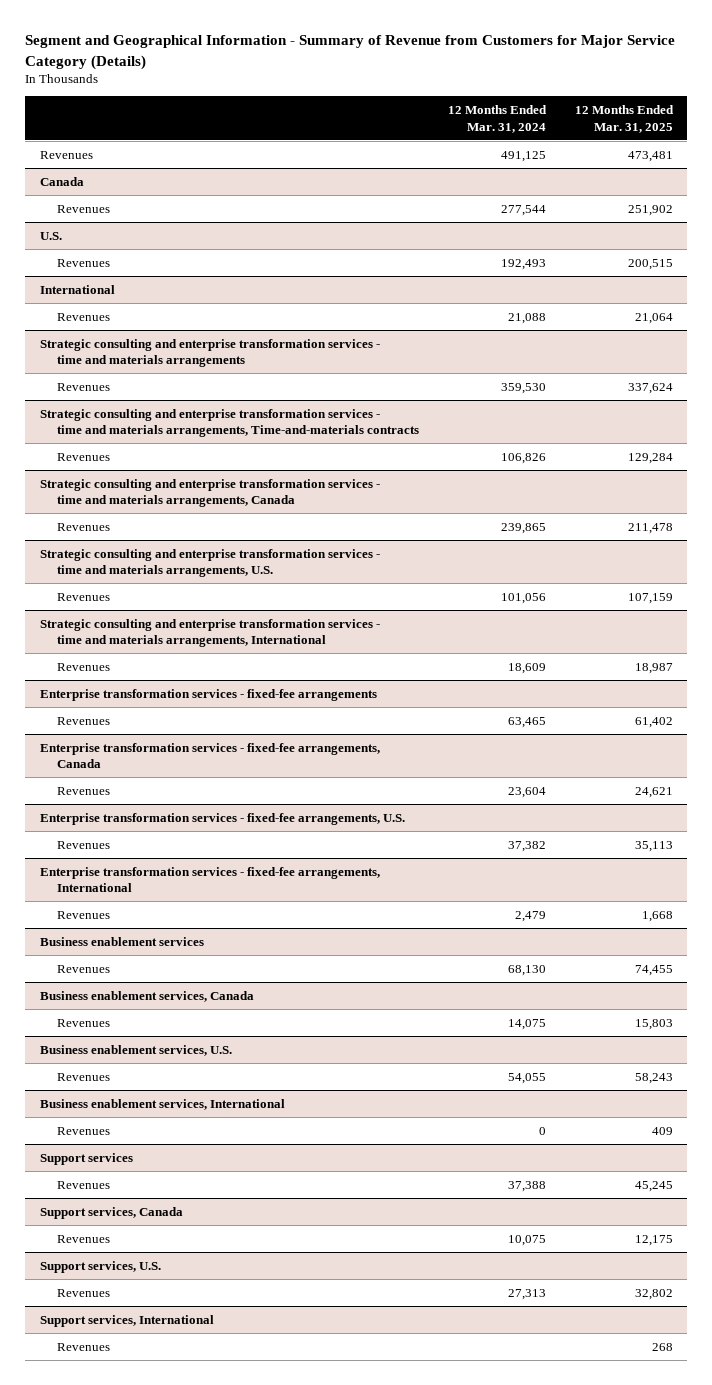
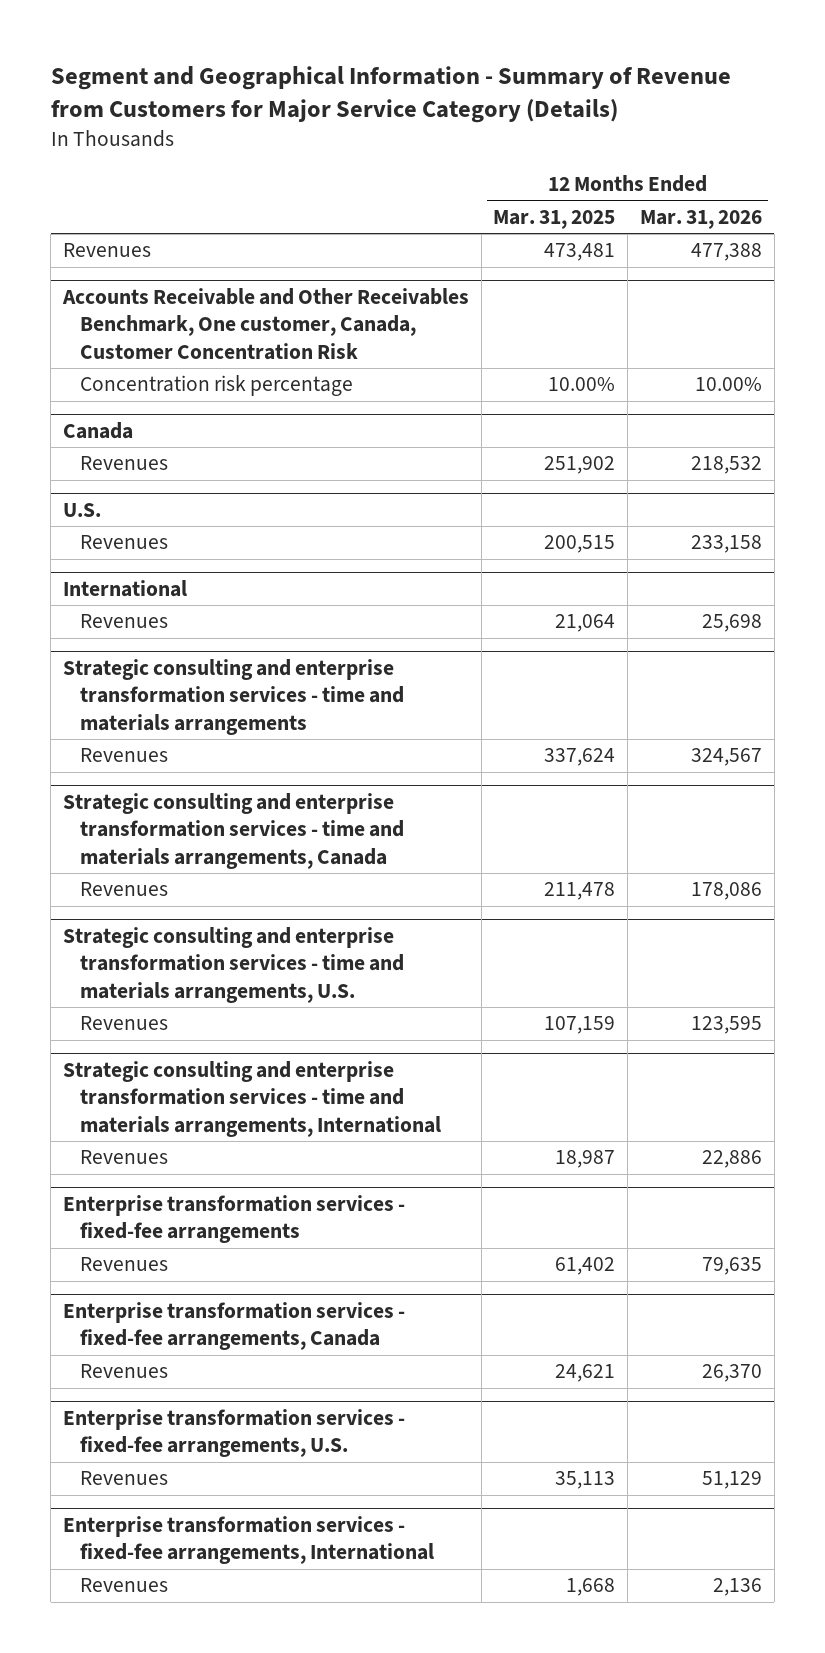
[447,104,547,133] 12 Months Ended Mar. 31, 2024 -> none
none -> [639,209,762,229] Mar. 31, 2026
none -> [61,288,469,360] Accounts Receivable and Other Receivables Benchmark, One customer, Canada, Customer Concentration Risk
none -> [80,375,354,397] Concentration risk percentage
[39,408,419,438] Strategic consulting and enterprise transformation services - time and materials arrangements, Time-and-materials contracts -> none
[56,452,110,461] Revenues -> none
[39,936,204,946] Business enablement services -> none
[56,964,110,973] Revenues -> none
[39,990,254,1002] Business enablement services, Canada -> none
[56,1018,110,1027] Revenues -> none
[39,1044,232,1056] Business enablement services, U.S. -> none
[56,1072,110,1081] Revenues -> none
[39,1098,285,1110] Business enablement services, International -> none
[56,1126,110,1135] Revenues -> none
[39,1152,133,1165] Support services -> none
[56,1180,110,1189] Revenues -> none
[39,1206,183,1219] Support services, Canada -> none
[56,1234,110,1243] Revenues -> none
[39,1260,161,1273] Support services, U.S. -> none
[56,1288,110,1297] Revenues -> none
[39,1314,214,1327] Support services, International -> none
[56,1342,110,1351] Revenues -> none

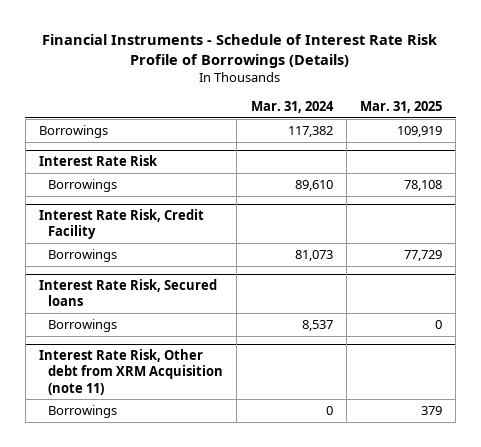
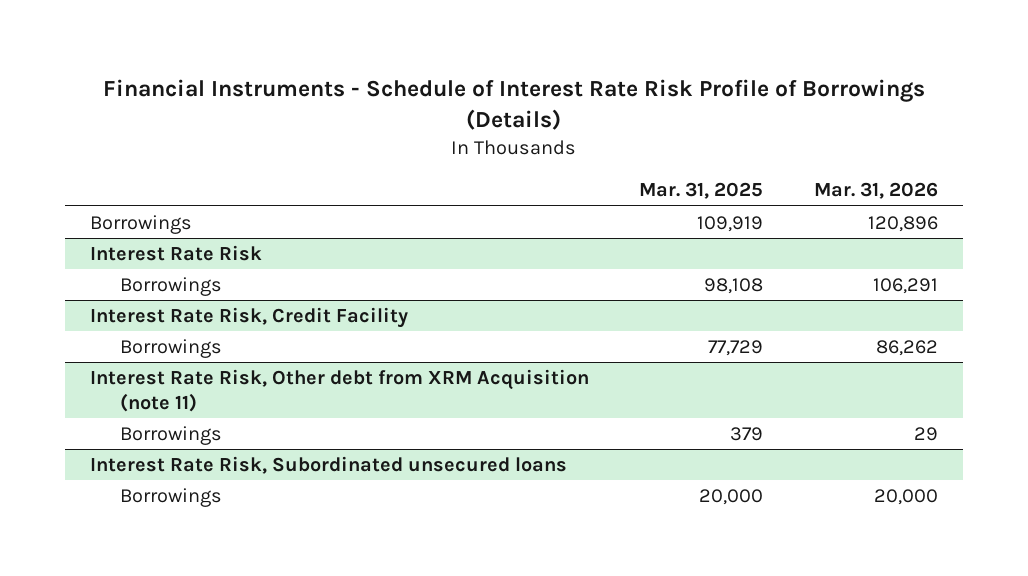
[250,100,334,113] Mar. 31, 2024 -> none
none -> [813,182,938,200] Mar. 31, 2026
[404,179,443,191] 78,108 -> [704,277,764,294] 98,108
[38,279,217,307] Interest Rate Risk, Secured loans -> none
[48,318,118,332] Borrowings -> none
none -> [90,455,568,474] Interest Rate Risk, Subordinated unsecured loans
none -> [120,487,223,507] Borrowings

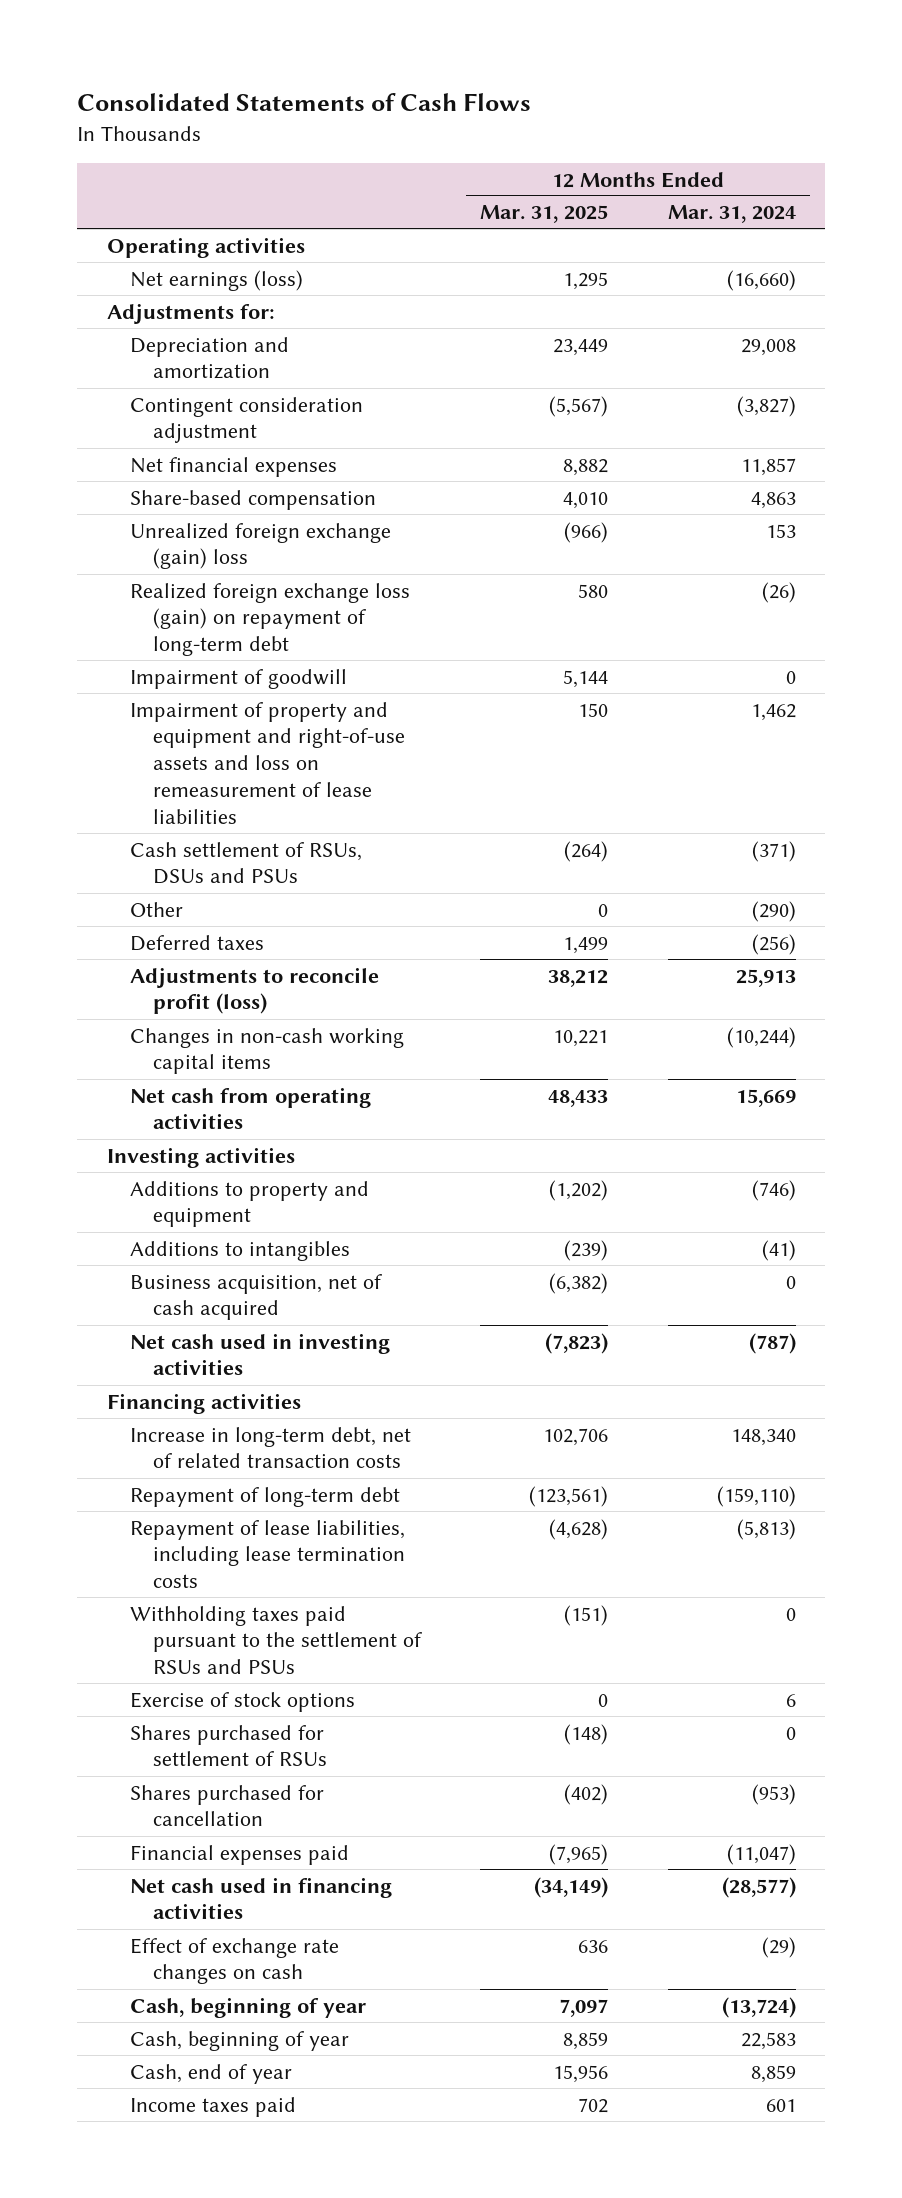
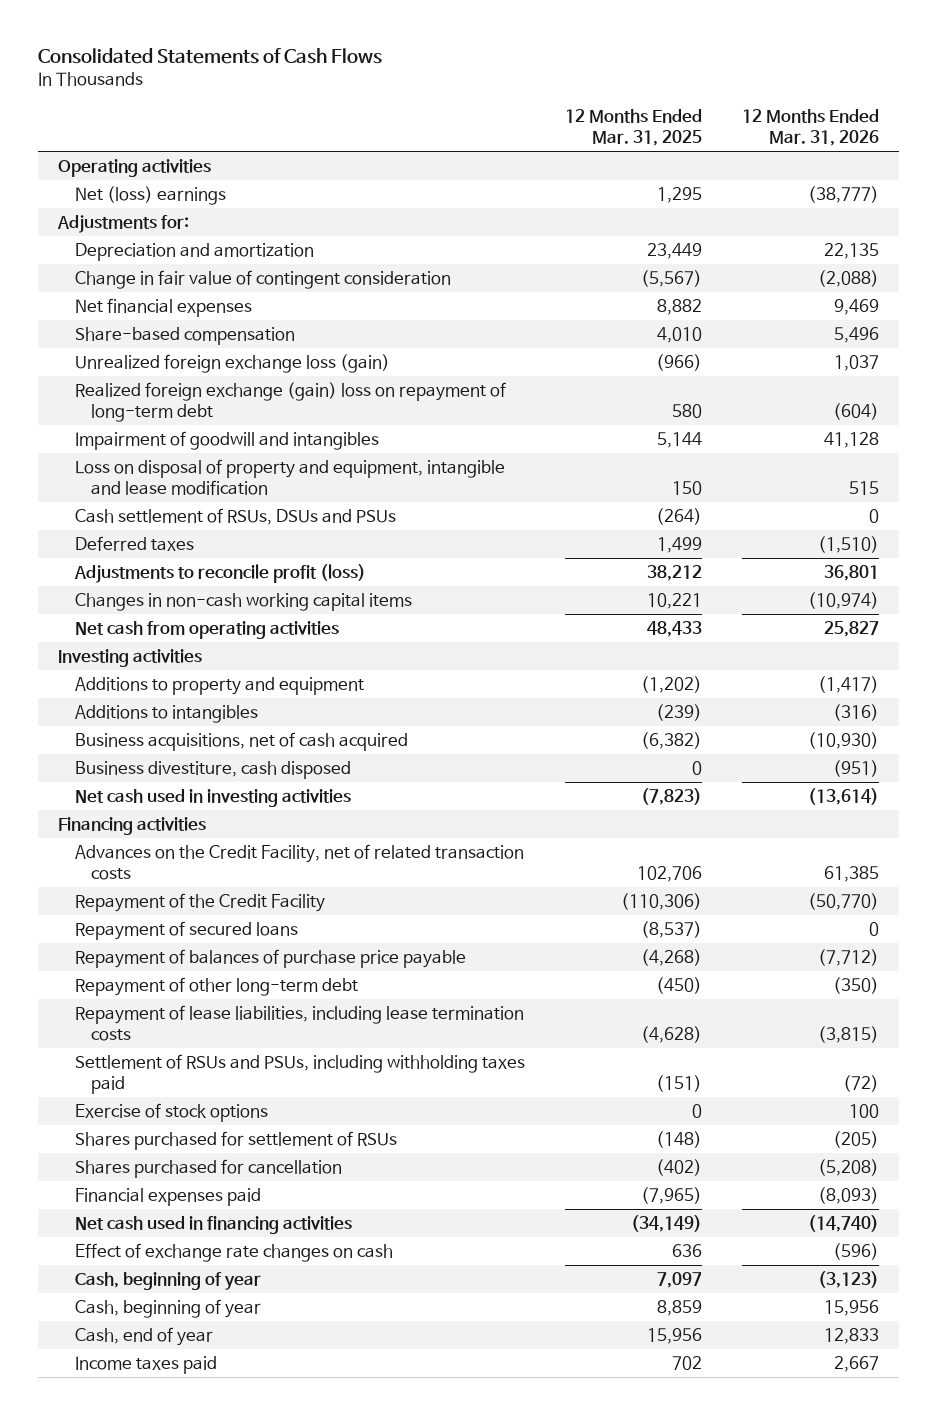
[667,205,796,224] Mar. 31, 2024 -> none
none -> [741,108,879,146] 12 Months Ended Mar. 31, 2026
[129,269,303,291] Net earnings (loss) -> [74,185,226,205] Net (loss) earnings
[129,396,363,444] Contingent consideration adjustment -> [74,269,451,289] Change in fair value of contingent consideration
[129,522,391,570] Unrealized foreign exchange (gain) loss -> [74,353,390,373] Unrealized foreign exchange loss (gain)
[129,582,410,657] Realized foreign exchange loss (gain) on repayment of long-term debt -> [74,381,506,422] Realized foreign exchange (gain) loss on repayment of long-term debt
[129,668,347,689] Impairment of goodwill -> [74,430,379,450] Impairment of goodwill and intangibles
[129,701,406,824] Impairment of property and equipment and right-of-use assets and loss on remeasurement of lease liabilities -> [74,458,505,495] Loss on disposal of property and equipment, intangible and lease modification
[129,901,183,917] Other -> none
[129,1273,382,1321] Business acquisition, net of cash acquired -> [74,731,408,751] Business acquisitions, net of cash acquired
none -> [74,760,351,779] Business divestiture, cash disposed
[129,1426,411,1469] Increase in long-term debt, net of related transaction costs -> [74,843,524,880] Advances on the Credit Facility, net of related transaction costs
[129,1486,400,1507] Repayment of long-term debt -> [74,892,325,912] Repayment of the Credit Facility
[529,1485,609,1507] (123,561) -> [620,892,702,910] (110,306)
none -> [74,920,298,940] Repayment of secured loans
none -> [74,948,466,968] Repayment of balances of purchase price payable
none -> [74,976,358,996] Repayment of other long-term debt
[129,1605,423,1675] Withholding taxes paid pursuant to the settlement of RSUs and PSUs -> [74,1053,525,1094] Settlement of RSUs and PSUs, including withholding taxes paid

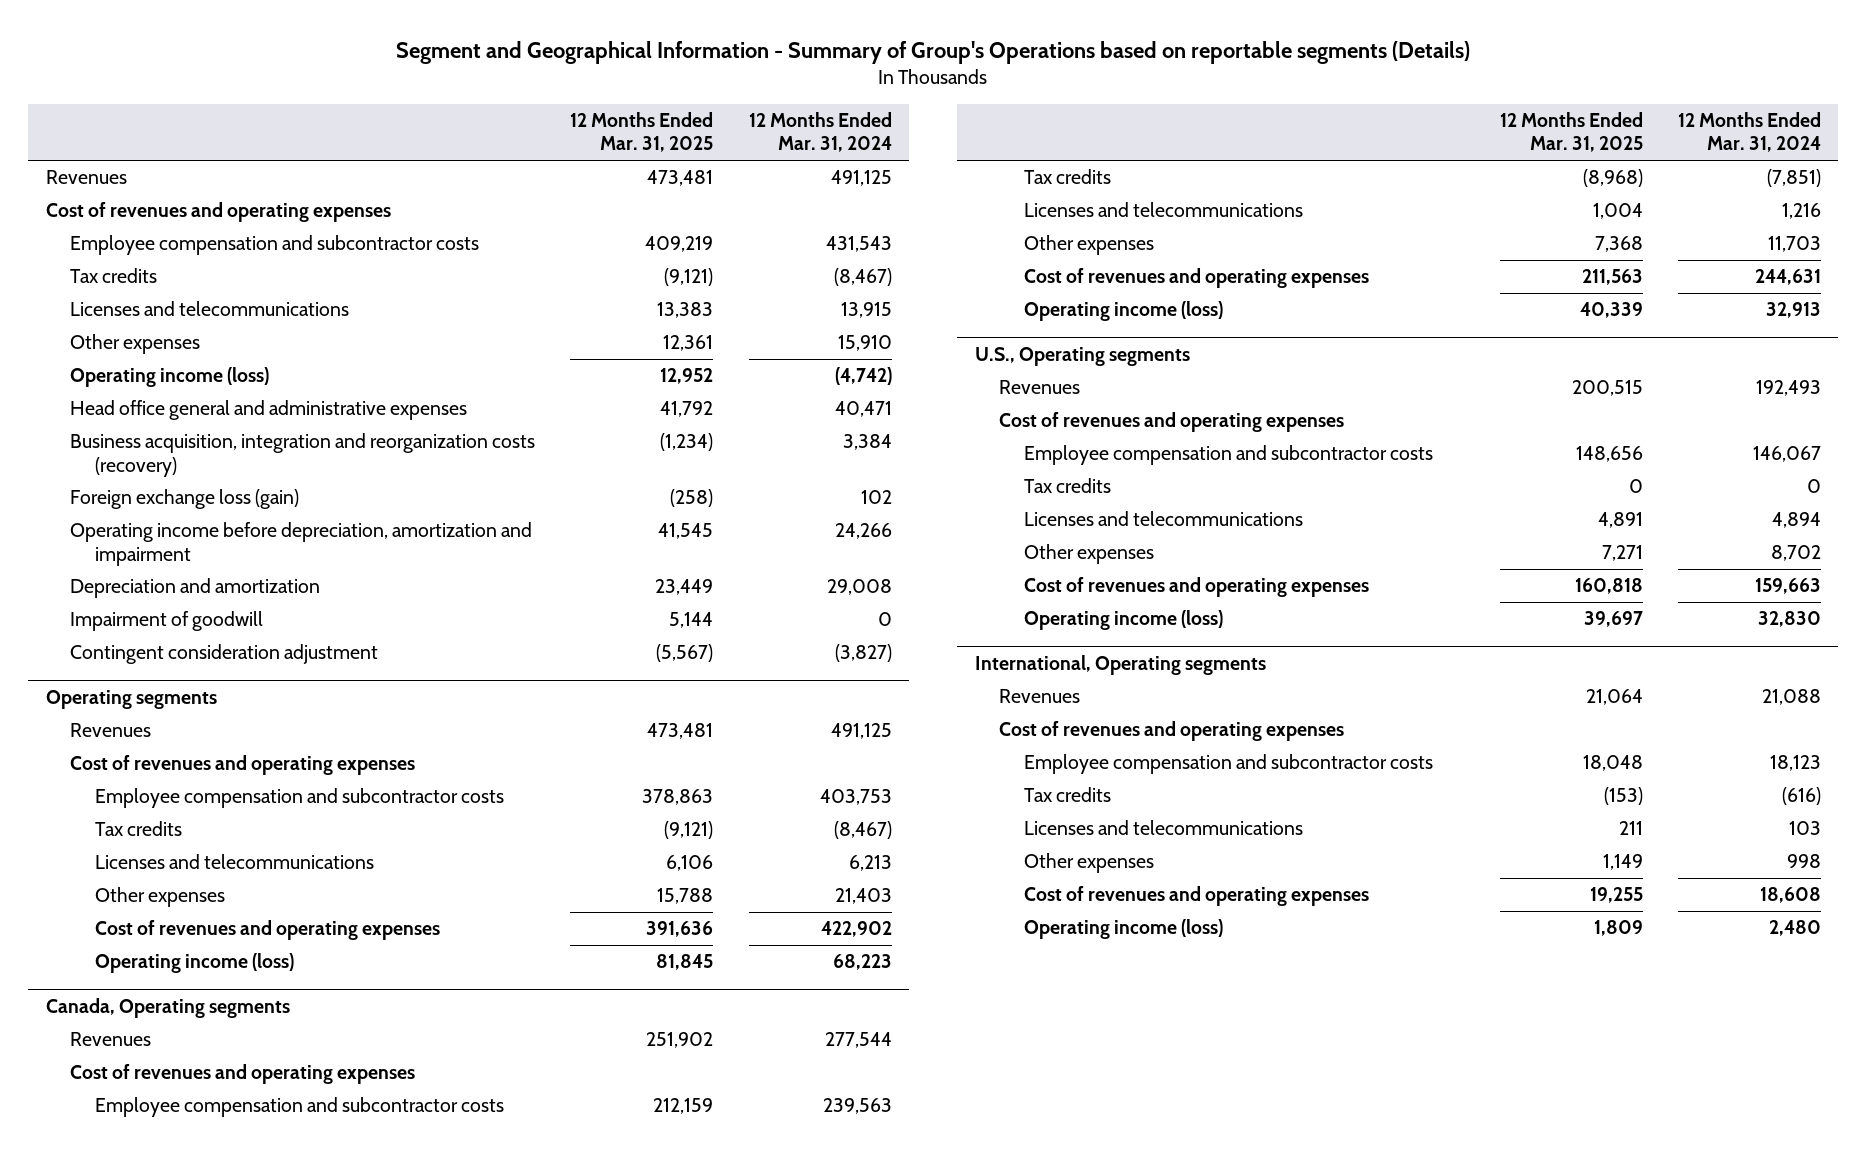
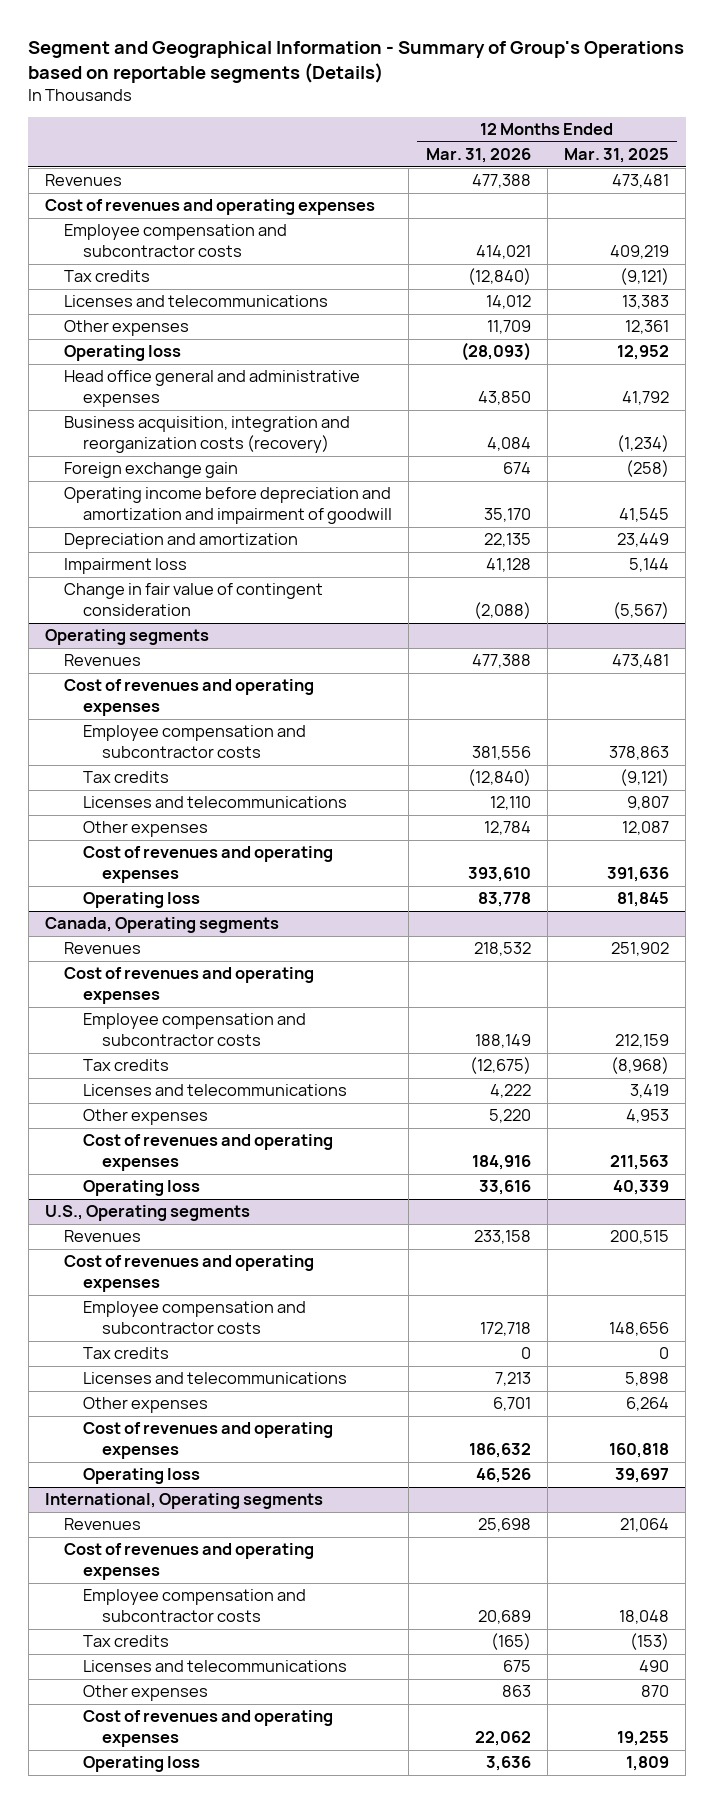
[748,111,892,153] 12 Months Ended Mar. 31, 2024 -> none
none -> [425,148,531,164] Mar. 31, 2026
[70,367,270,388] Operating income (loss) -> [64,345,182,362] Operating loss
[70,489,300,510] Foreign exchange loss (gain) -> [64,462,239,479] Foreign exchange gain
[70,522,533,566] Operating income before depreciation, amortization and impairment -> [64,487,393,525] Operating income before depreciation and amortization and impairment of goodwill
[70,611,264,632] Impairment of goodwill -> [64,558,188,575] Impairment loss
[70,644,379,665] Contingent consideration adjustment -> [64,583,324,617] Change in fair value of contingent consideration
[666,855,714,872] 6,106 -> [626,796,669,811] 9,807
[657,888,714,905] 15,788 -> [621,821,669,836] 12,087
[94,953,294,974] Operating income (loss) -> [83,892,201,909] Operating loss
[1592,203,1643,220] 1,004 -> [629,1084,669,1099] 3,419
[1594,236,1643,253] 7,368 -> [625,1109,669,1124] 4,953
[1023,301,1223,322] Operating income (loss) -> [83,1180,201,1197] Operating loss
[1597,512,1643,529] 4,891 -> [624,1372,669,1387] 5,898
[1601,545,1643,562] 7,271 -> [625,1397,669,1412] 6,264
[1023,610,1223,631] Operating income (loss) -> [83,1468,201,1485] Operating loss
[1618,821,1643,836] 211 -> [638,1660,669,1673] 490
[1602,854,1643,871] 1,149 -> [640,1685,669,1698] 870
[1023,919,1223,940] Operating income (loss) -> [83,1756,201,1773] Operating loss

